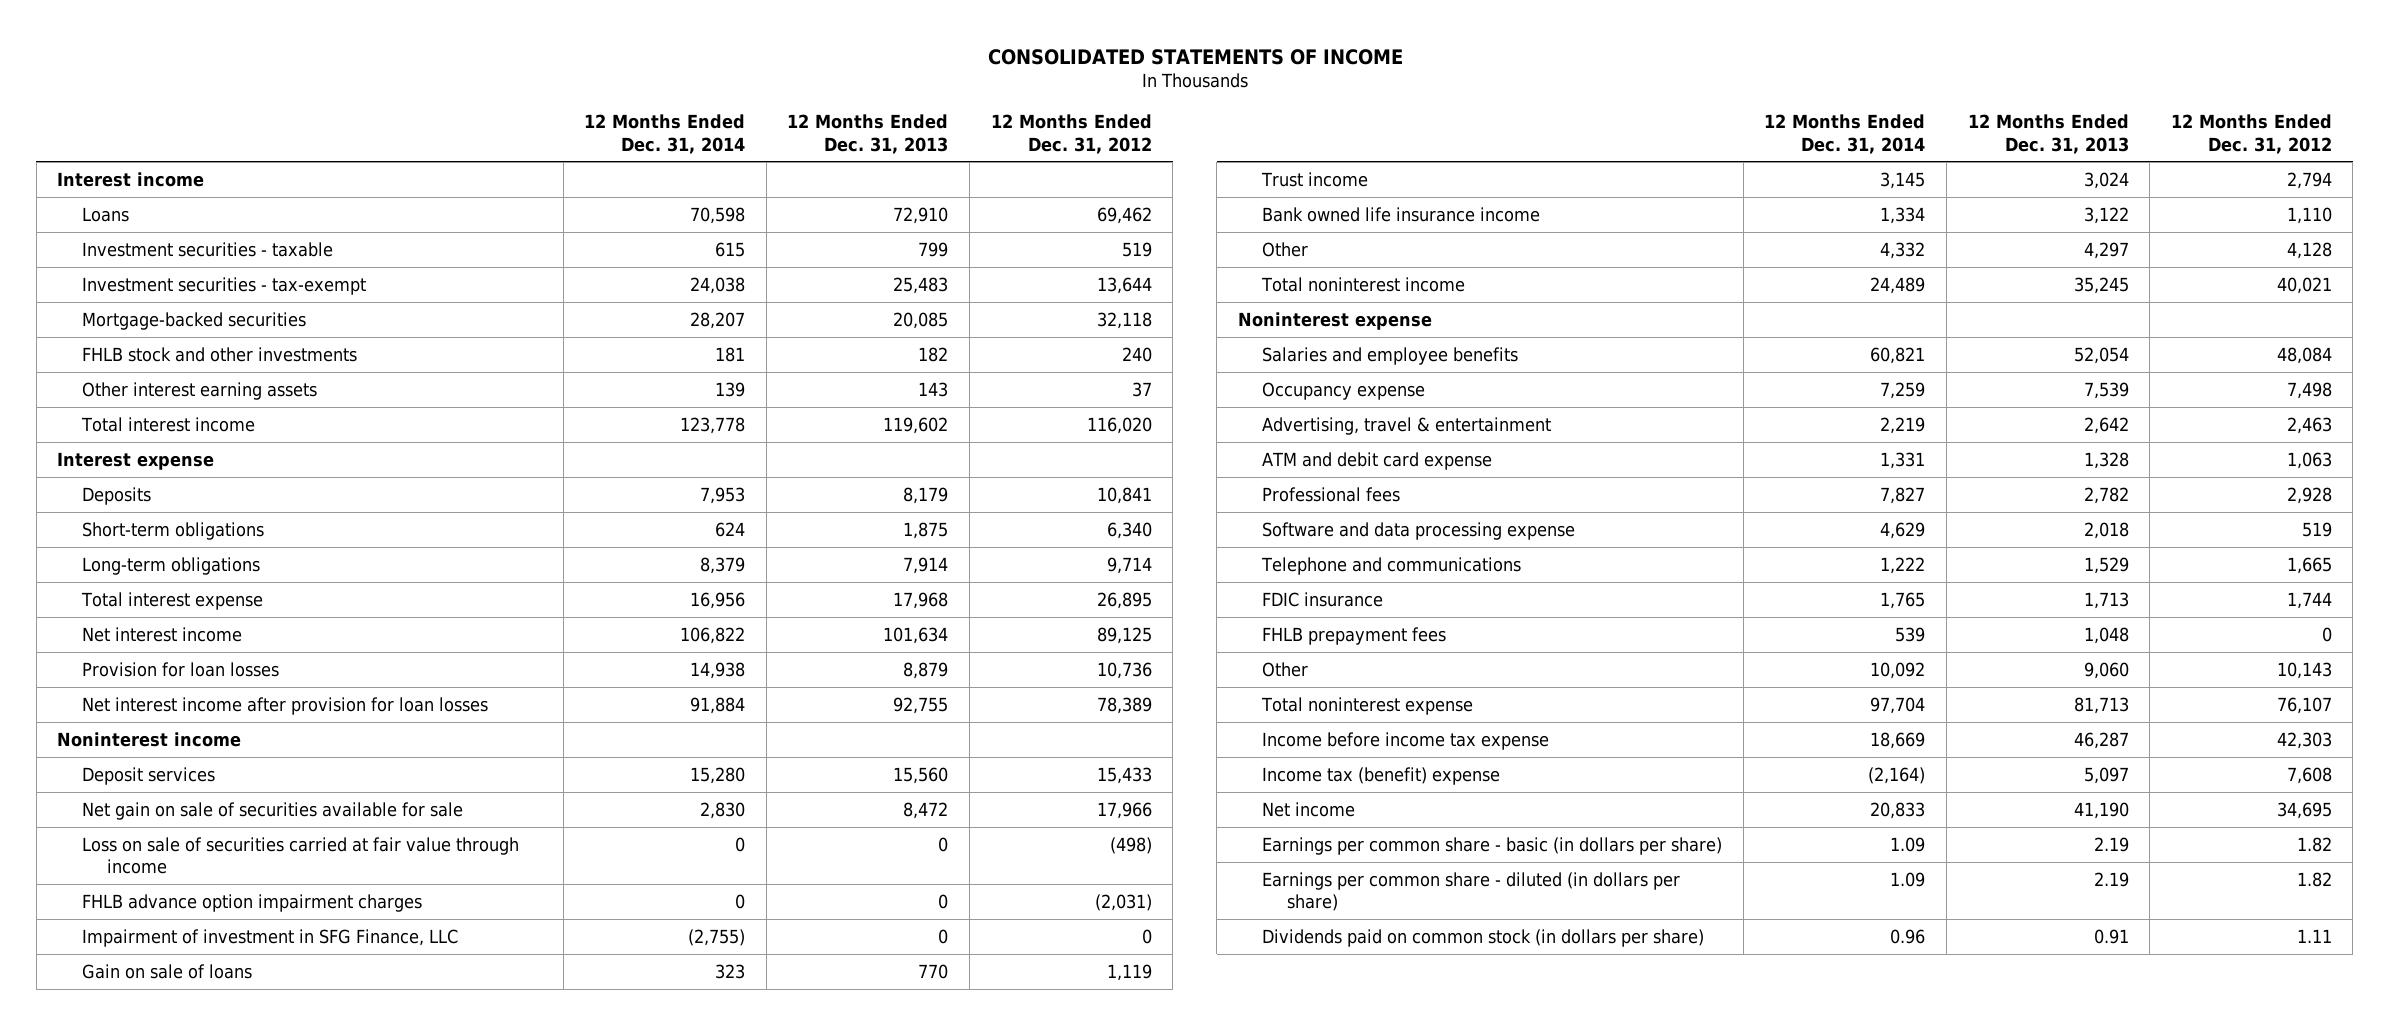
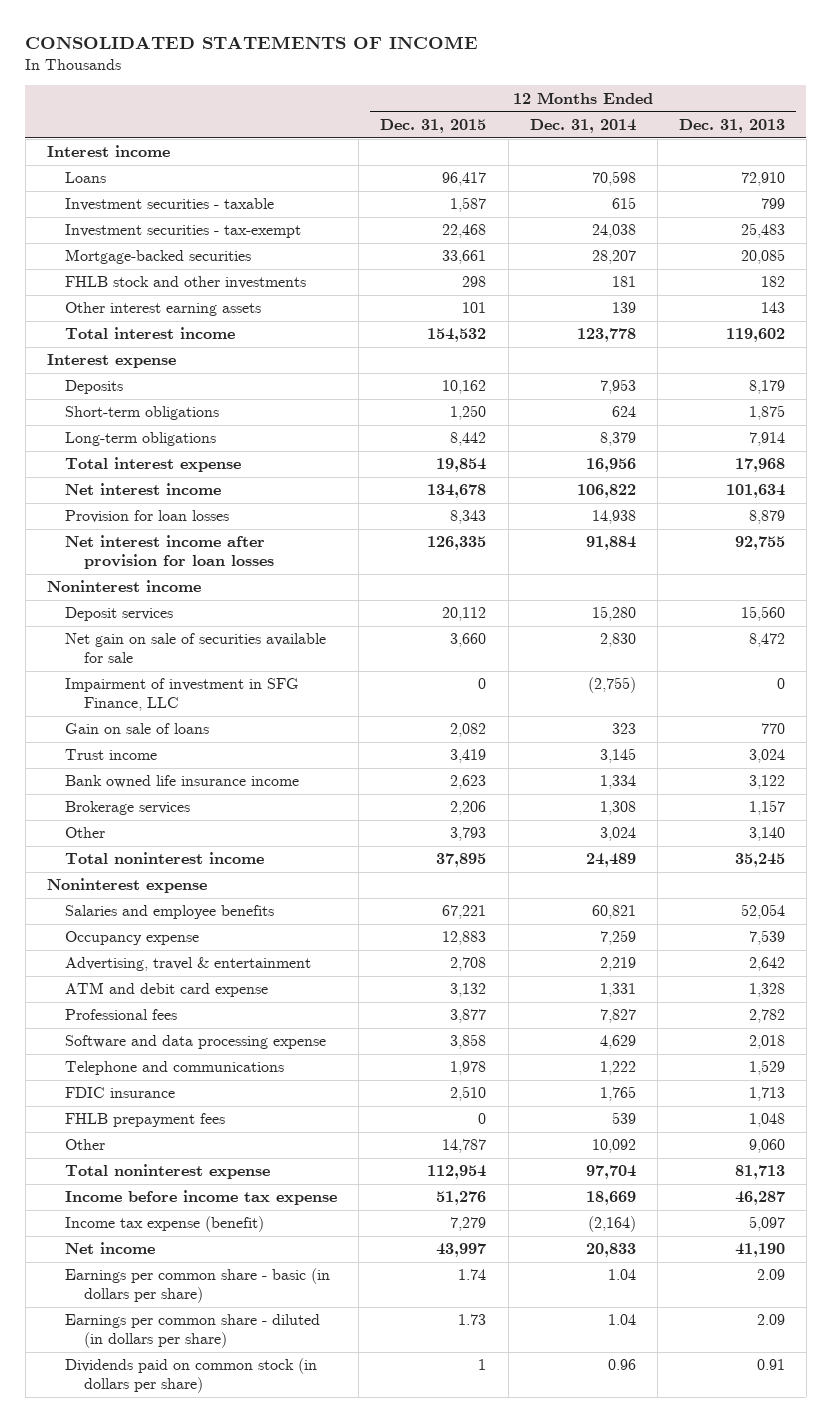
[990,114,1152,154] 12 Months Ended Dec. 31, 2012 -> none
none -> [380,119,487,134] Dec. 31, 2015
[82,836,520,874] Loss on sale of securities carried at fair value through income -> none
[82,893,423,912] FHLB advance option impairment charges -> none
none -> [65,801,191,816] Brokerage services
[1880,241,1926,259] 4,332 -> [599,827,636,842] 3,024
[2083,241,2129,259] 4,297 -> [748,827,785,842] 3,140
[1262,766,1501,785] Income tax (benefit) expense -> [65,1216,265,1233] Income tax expense (benefit)
[1890,836,1926,852] 1.09 -> [607,1269,636,1281] 1.04
[2093,836,2129,852] 2.19 -> [756,1269,785,1281] 2.09
[1890,871,1926,887] 1.09 -> [607,1314,636,1326] 1.04
[2093,871,2129,887] 2.19 -> [756,1314,785,1326] 2.09

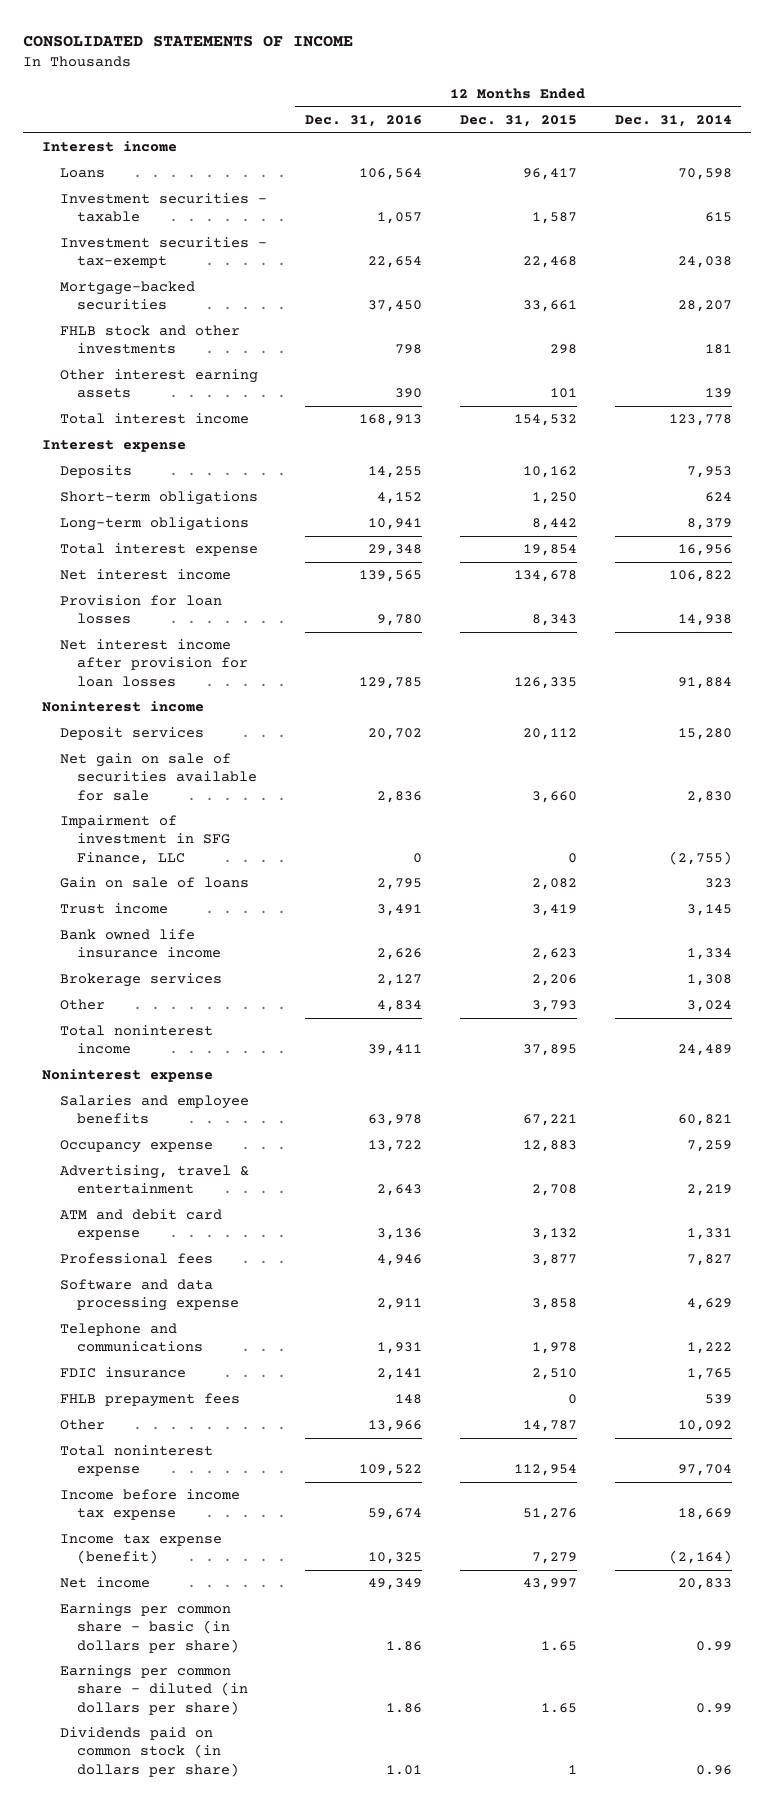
[678,119,785,134] Dec. 31, 2013 -> none
none -> [304,115,422,128] Dec. 31, 2016
[458,1269,487,1281] 1.74 -> [540,1640,577,1651] 1.65
[607,1269,636,1281] 1.04 -> [695,1640,732,1651] 0.99
[458,1314,487,1326] 1.73 -> [540,1702,577,1713] 1.65
[607,1314,636,1326] 1.04 -> [695,1702,732,1713] 0.99

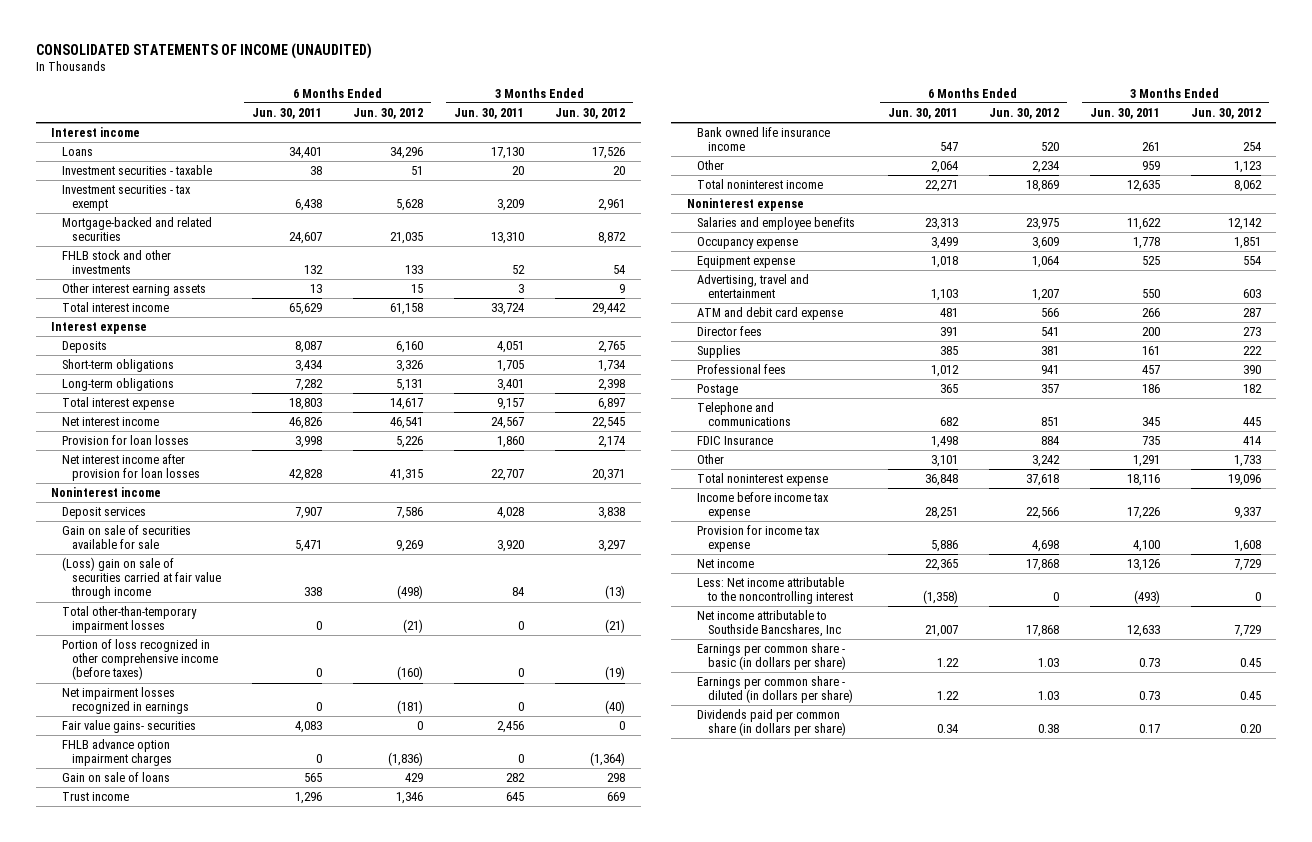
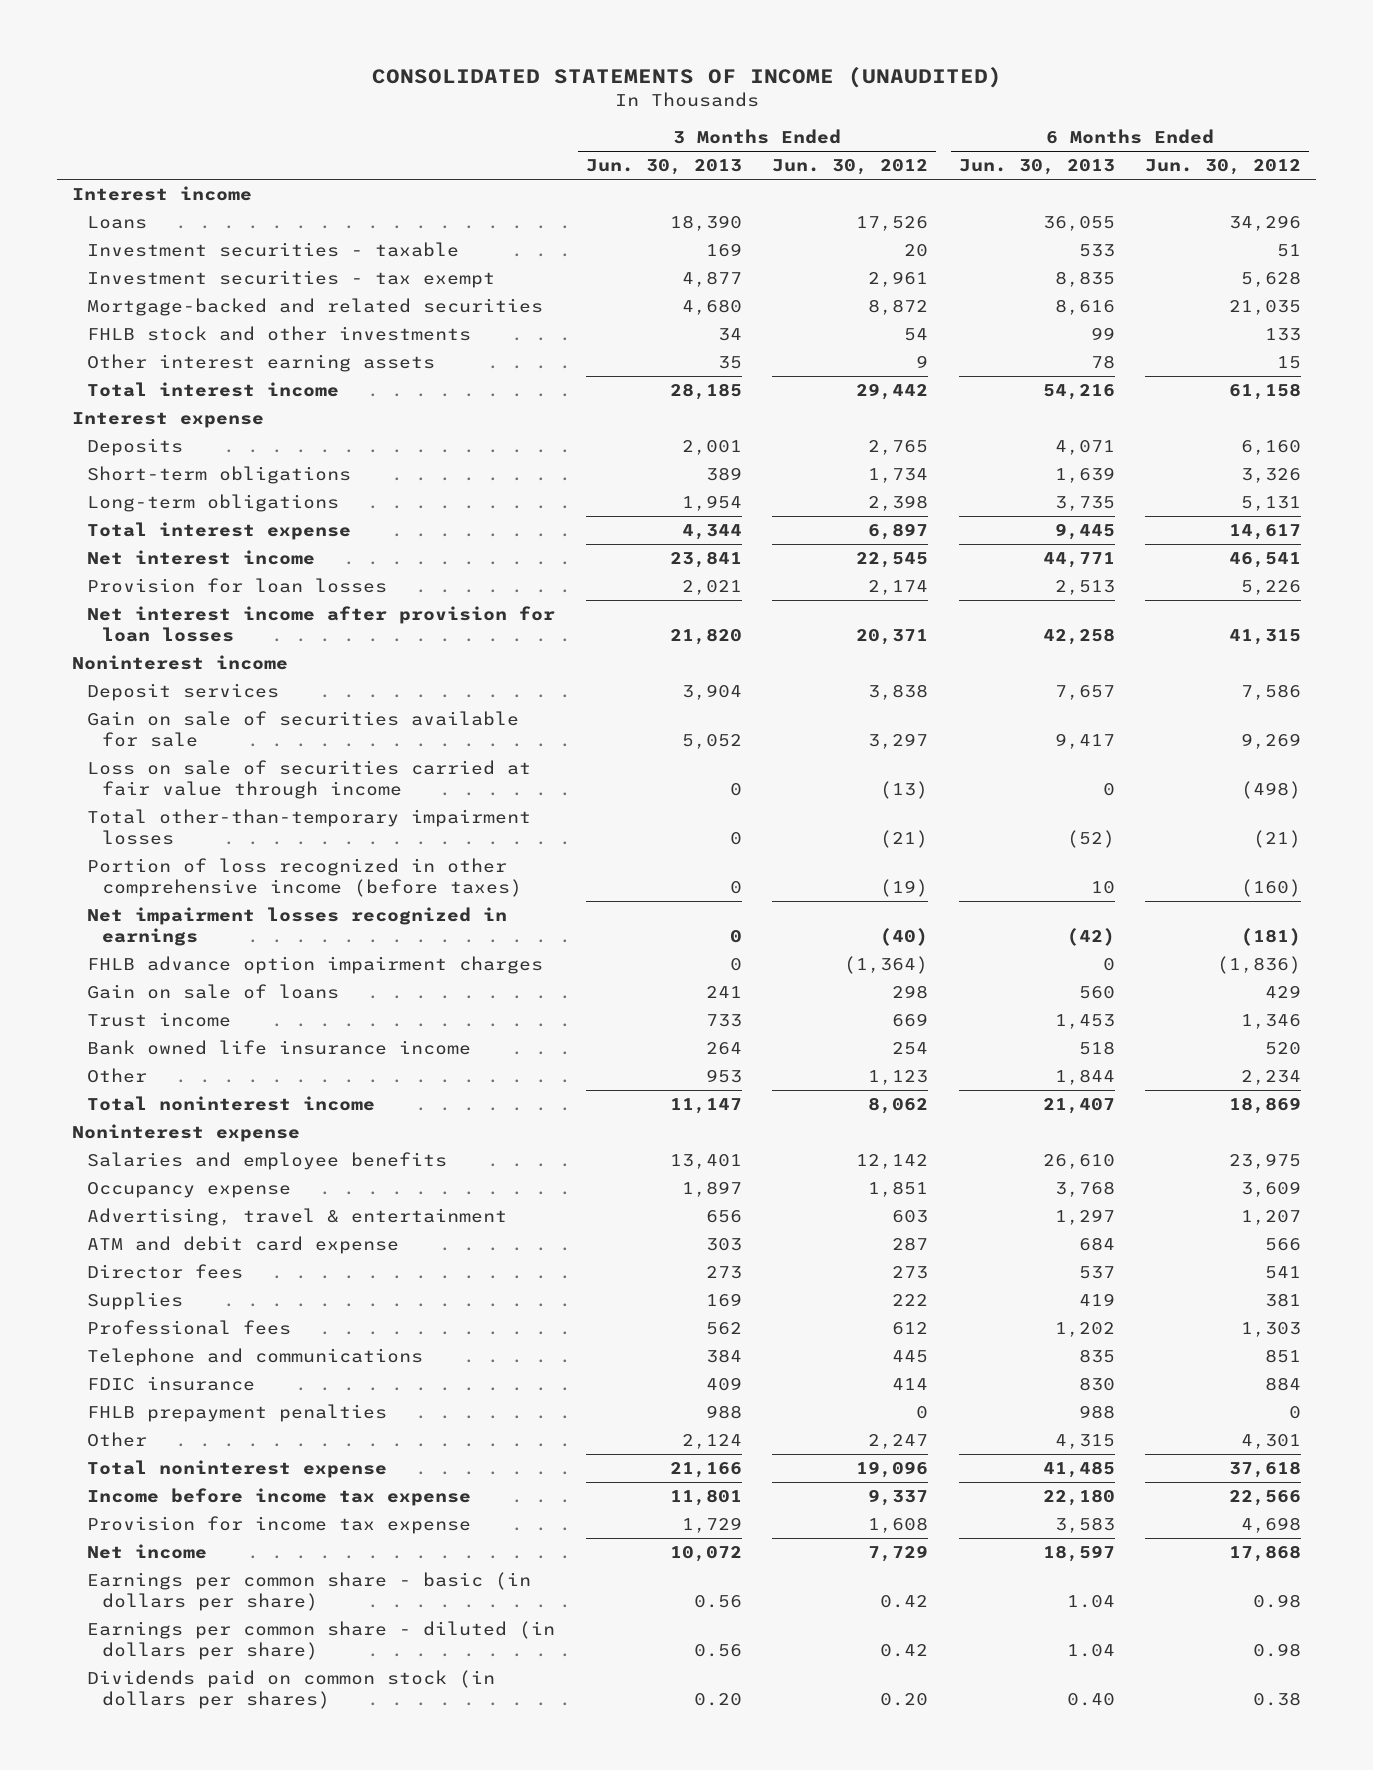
[252,107,323,119] Jun. 30, 2011 -> none
[454,107,525,119] Jun. 30, 2011 -> none
none -> [585,159,742,176] Jun. 30, 2013
none -> [958,159,1115,176] Jun. 30, 2013
[61,556,222,600] (Loss) gain on sale of securities carried at fair value through income -> [87,759,532,800] Loss on sale of securities carried at fair value through income
[61,719,196,733] Fair value gains- securities -> none
[697,255,796,268] Equipment expense -> none
[697,273,810,299] Advertising, travel and entertainment -> [87,1207,508,1226] Advertising, travel & entertainment
[697,383,739,396] Postage -> none
[1040,364,1059,374] 941 -> [1241,1321,1302,1337] 1,303
[1242,364,1261,374] 390 -> [892,1321,929,1335] 612
[697,435,774,445] FDIC Insurance -> [87,1375,256,1391] FDIC insurance
none -> [87,1403,388,1422] FHLB prepayment penalties
[1031,454,1060,467] 3,242 -> [1241,1433,1302,1449] 4,301
[1233,454,1261,467] 1,733 -> [868,1433,929,1449] 2,247
[697,576,853,605] Less: Net income attributable to the noncontrolling interest -> none
[697,609,841,638] Net income attributable to Southside Bancshares, Inc -> none
[1037,658,1059,668] 1.03 -> [1253,1594,1302,1609] 0.98
[1239,658,1261,668] 0.45 -> [880,1595,929,1609] 0.42
[1037,691,1059,701] 1.03 -> [1253,1643,1302,1658] 0.98
[1239,691,1261,701] 0.45 -> [880,1644,929,1658] 0.42
[697,708,846,737] Dividends paid per common share (in dollars per share) -> [87,1669,496,1710] Dividends paid on common stock (in dollars per shares)

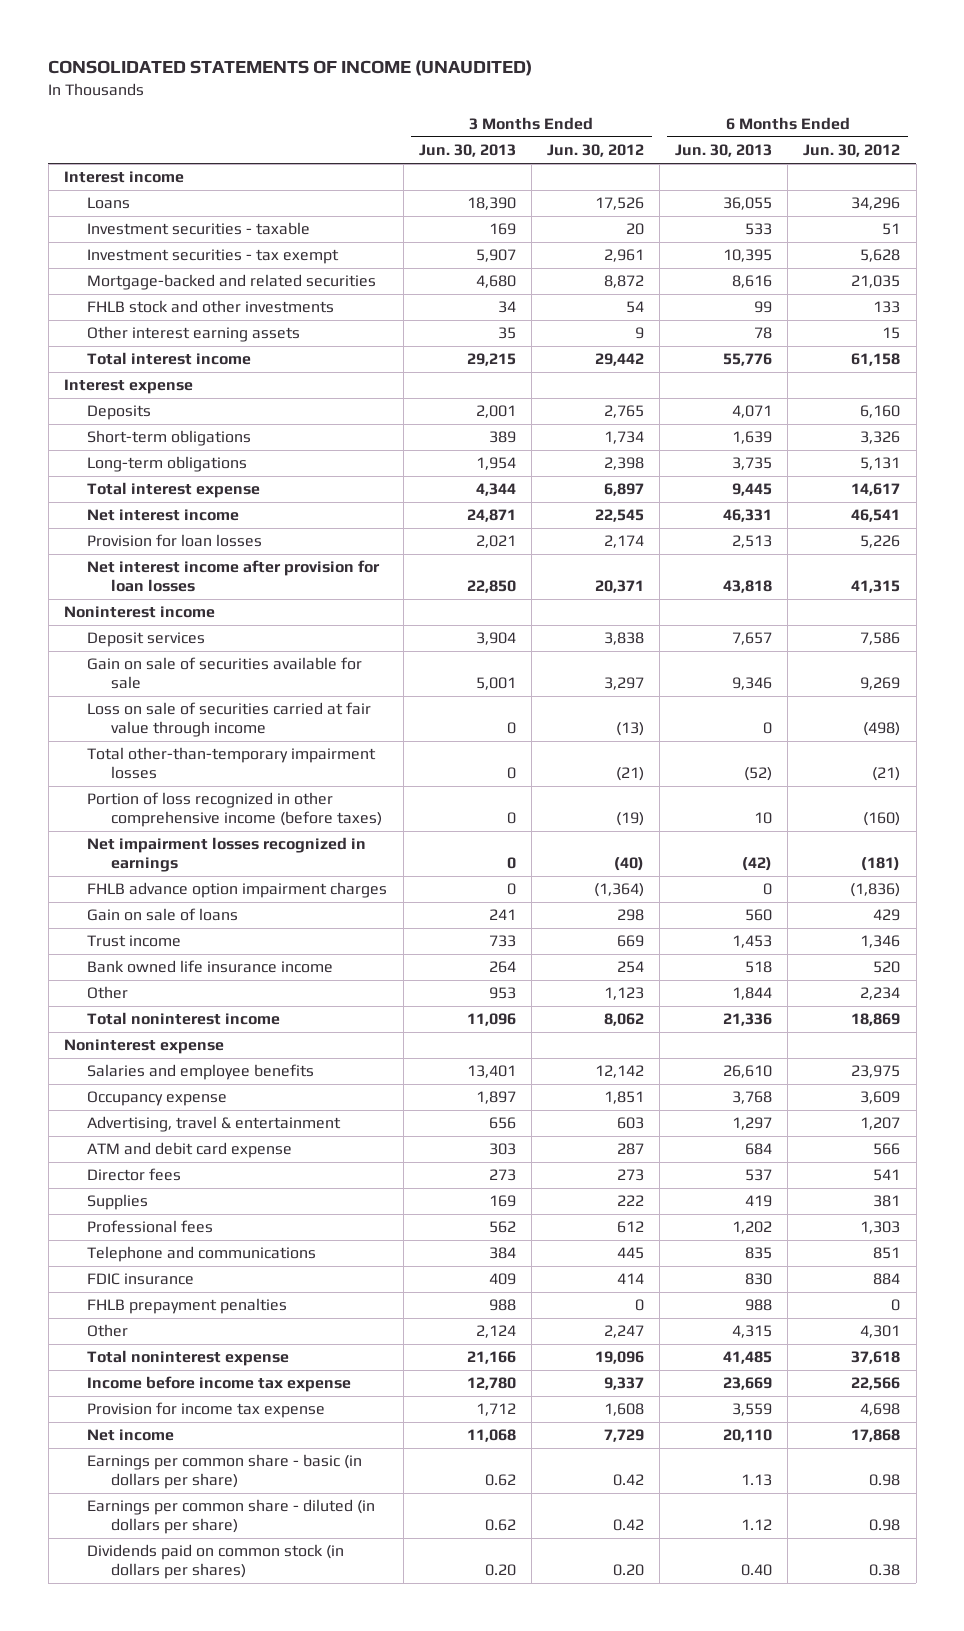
[681,270,742,287] 4,877 -> [475,249,516,263] 5,907
[1054,270,1115,287] 8,835 -> [723,249,773,263] 10,395
[669,382,742,400] 28,185 -> [466,353,516,367] 29,215
[1042,383,1115,400] 54,216 -> [723,353,773,367] 55,776
[669,550,742,568] 23,841 -> [466,509,516,523] 24,871
[1042,551,1115,568] 44,771 -> [723,509,773,523] 46,331
[669,628,742,646] 21,820 -> [466,580,516,594] 22,850
[1042,628,1115,646] 42,258 -> [723,580,773,594] 43,818
[681,734,742,750] 5,052 -> [475,677,516,691] 5,001
[1054,733,1115,750] 9,417 -> [732,677,773,691] 9,346
[669,1097,742,1114] 11,147 -> [466,1013,516,1027] 11,096
[1042,1097,1115,1114] 21,407 -> [723,1013,773,1027] 21,336
[669,1488,742,1506] 11,801 -> [466,1377,516,1391] 12,780
[1042,1488,1115,1506] 22,180 -> [723,1377,773,1391] 23,669
[681,1516,742,1533] 1,729 -> [475,1403,516,1417] 1,712
[1054,1516,1115,1533] 3,583 -> [732,1403,773,1417] 3,559
[669,1545,742,1562] 10,072 -> [466,1429,516,1443] 11,068
[1042,1544,1115,1562] 18,597 -> [723,1429,773,1443] 20,110
[693,1595,742,1609] 0.56 -> [484,1474,516,1487] 0.62
[1066,1595,1115,1609] 1.04 -> [741,1474,773,1487] 1.13
[693,1644,742,1658] 0.56 -> [484,1519,516,1532] 0.62
[1066,1644,1115,1658] 1.04 -> [741,1519,773,1531] 1.12

